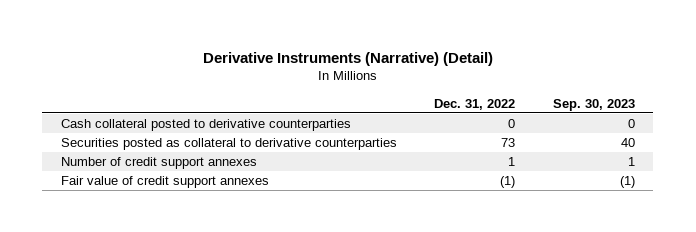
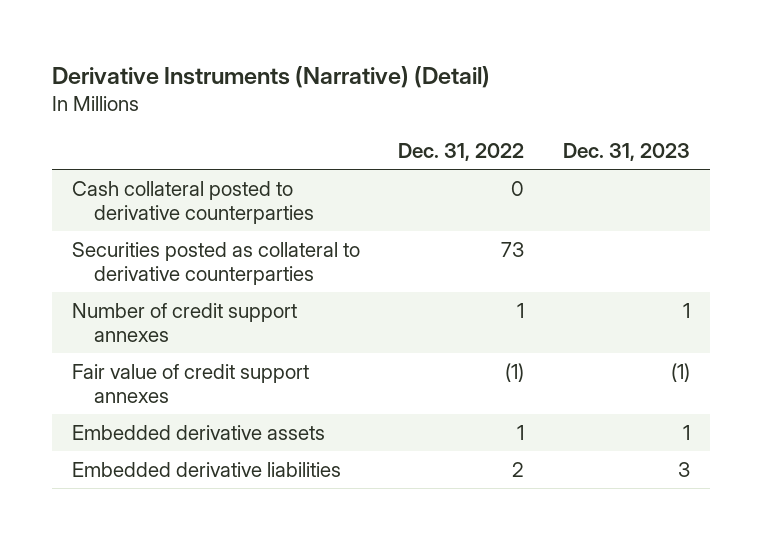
[552,98,635,111] Sep. 30, 2023 -> none
none -> [563,143,691,162] Dec. 31, 2023
none -> [71,425,325,441] Embedded derivative assets
none -> [71,462,341,478] Embedded derivative liabilities

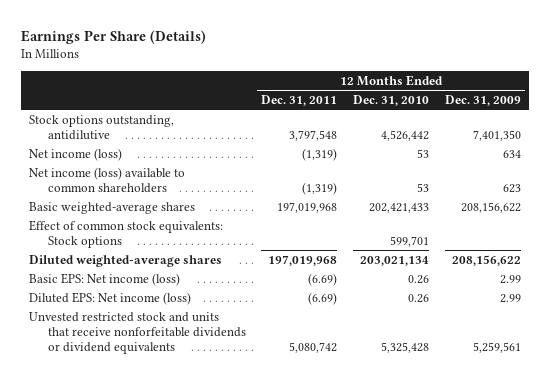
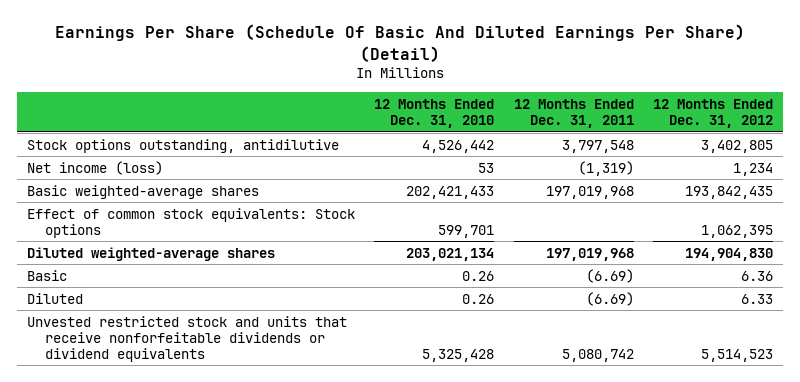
[21,30,207,45] Earnings Per Share (Details) -> [54,24,745,62] Earnings Per Share (Schedule Of Basic And Diluted Earnings Per Share) (Detail)
[444,94,521,106] Dec. 31, 2009 -> none
none -> [653,98,774,128] 12 Months Ended Dec. 31, 2012
[29,166,186,193] Net income (loss) available to common shareholders -> none
[29,272,181,286] Basic EPS: Net income (loss) -> [26,269,67,281] Basic
[29,291,192,305] Diluted EPS: Net income (loss) -> [26,292,83,304] Diluted

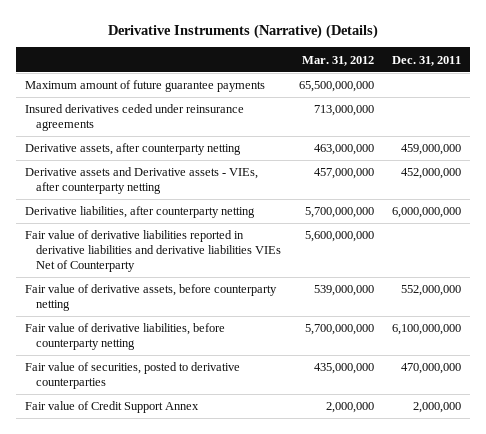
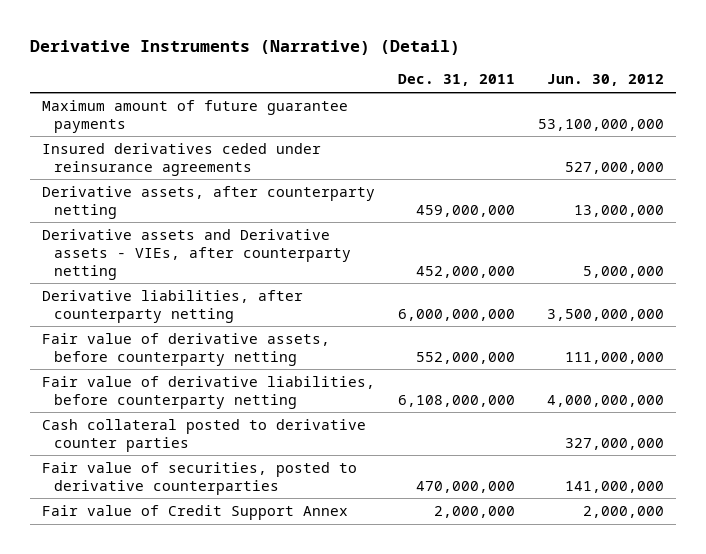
[108,23,379,39] Derivative Instruments (Narrative) (Details) -> [30,40,461,56] Derivative Instruments (Narrative) (Detail)
[301,55,374,66] Mar. 31, 2012 -> none
none -> [547,74,665,87] Jun. 30, 2012
[24,230,281,272] Fair value of derivative liabilities reported in derivative liabilities and derivative liabilities VIEs Net of Counterparty -> none
[392,324,462,336] 6,100,000,000 -> [398,394,516,407] 6,108,000,000
none -> [41,418,366,452] Cash collateral posted to derivative counter parties

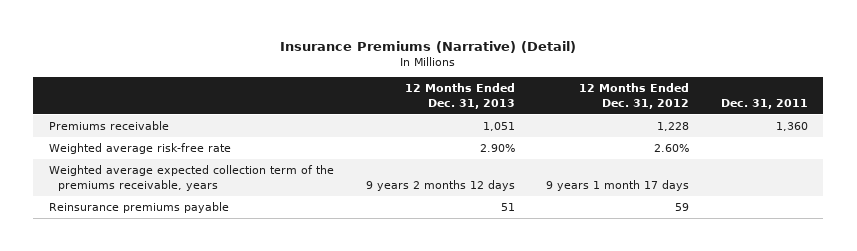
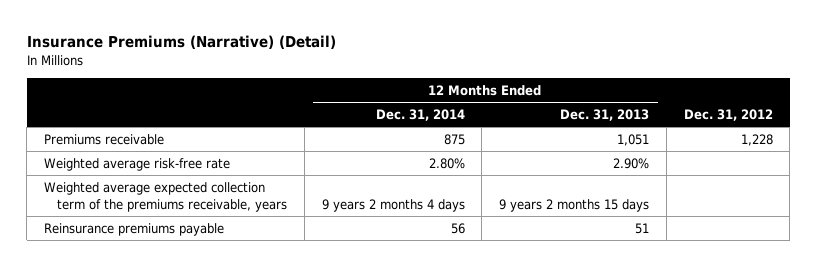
[579,83,690,109] 12 Months Ended Dec. 31, 2012 -> none
[720,98,808,109] Dec. 31, 2011 -> none
none -> [375,109,465,122] Dec. 31, 2014
none -> [683,109,773,122] Dec. 31, 2012
[365,179,515,191] 9 years 2 months 12 days -> [499,198,650,212] 9 years 2 months 15 days

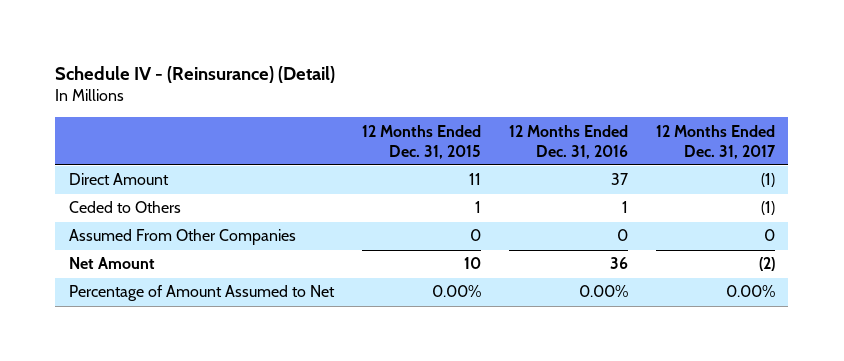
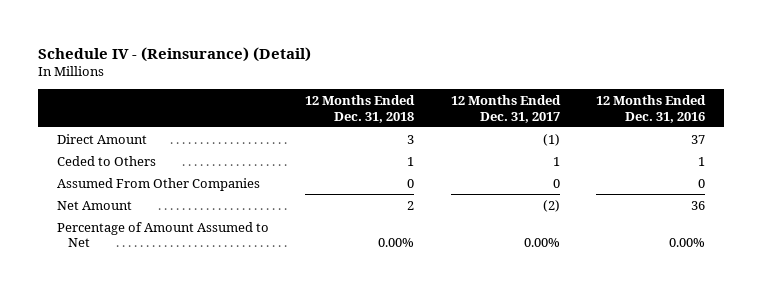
[361,124,481,159] 12 Months Ended Dec. 31, 2015 -> none
none -> [305,95,416,123] 12 Months Ended Dec. 31, 2018
[760,201,775,216] (1) -> [552,156,560,166] 1

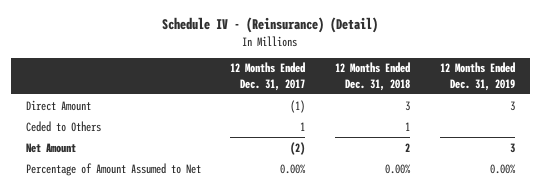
[596,95,707,123] 12 Months Ended Dec. 31, 2016 -> none
none -> [439,62,515,91] 12 Months Ended Dec. 31, 2019
[56,177,260,191] Assumed From Other Companies -> none

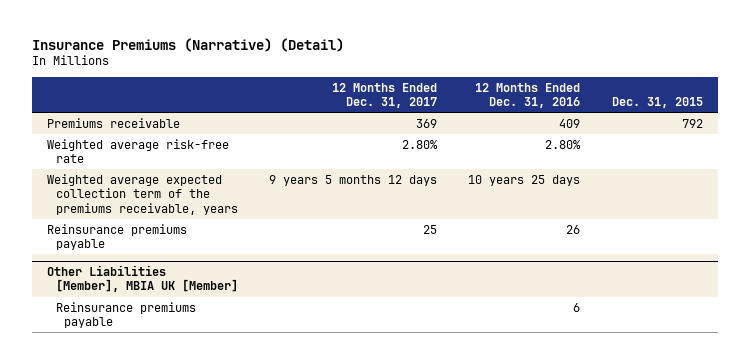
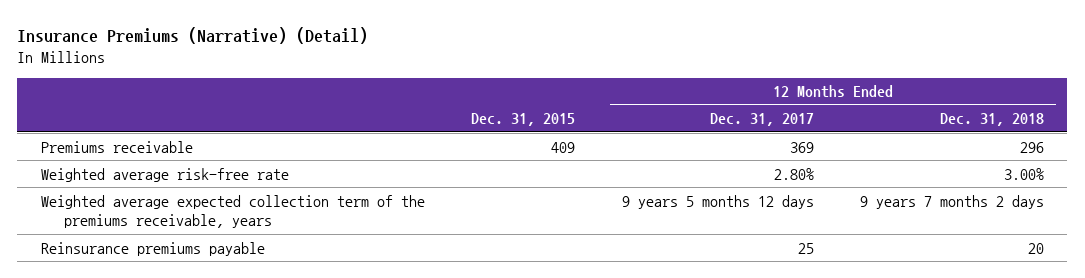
[475,82,581,109] 12 Months Ended Dec. 31, 2016 -> none
none -> [940,113,1045,127] Dec. 31, 2018
[681,118,703,128] 792 -> [551,141,576,153] 409
[47,264,238,293] Other Liabilities [Member], MBIA UK [Member] -> none
[55,301,196,329] Reinsurance premiums payable -> none

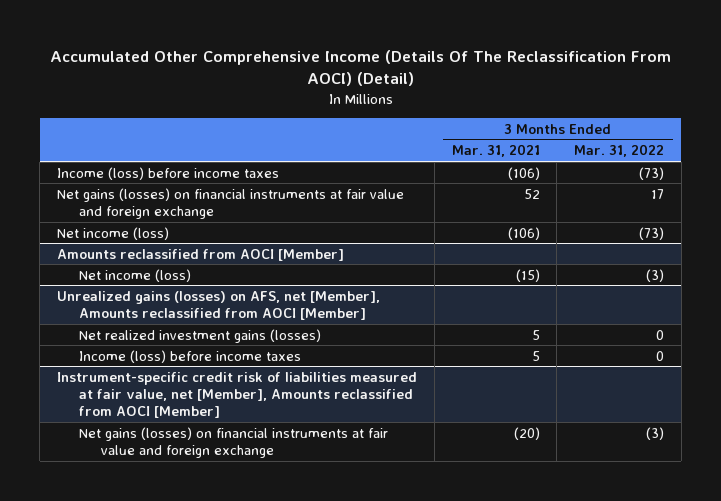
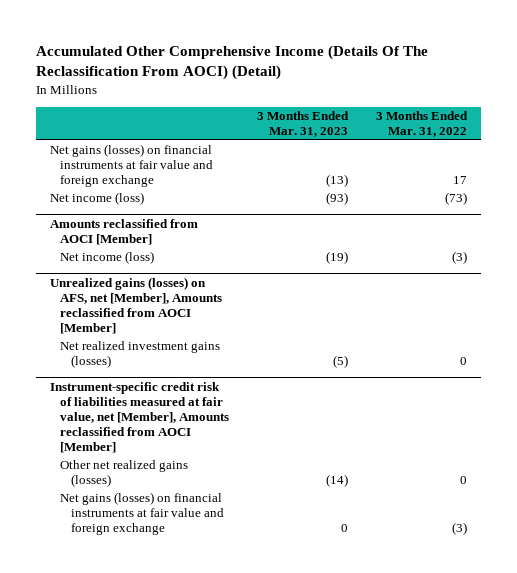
[451,144,540,158] Mar. 31, 2021 -> none
none -> [257,111,350,138] 3 Months Ended Mar. 31, 2023
[57,166,280,180] Income (loss) before income taxes -> none
[78,349,301,363] Income (loss) before income taxes -> none
none -> [60,460,189,488] Other net realized gains (losses)

